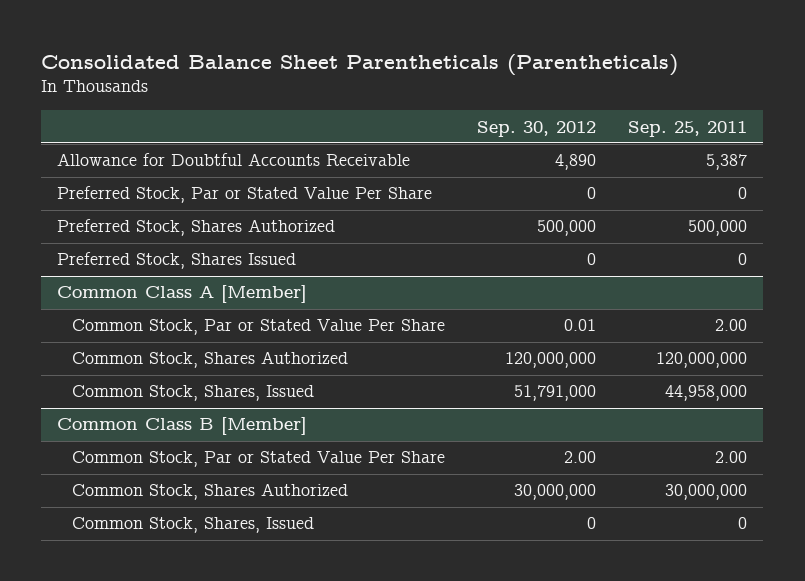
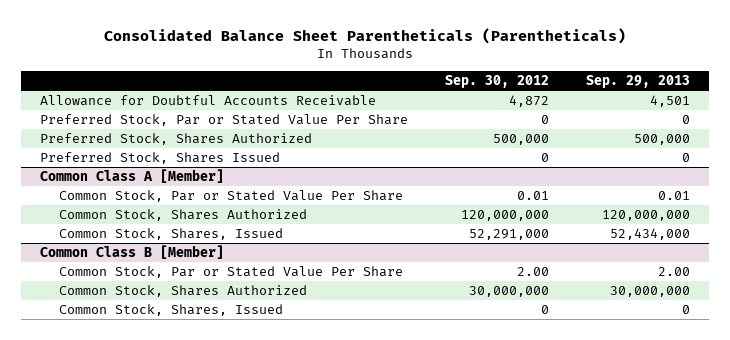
[628,120,748,137] Sep. 25, 2011 -> none
none -> [586,75,691,89] Sep. 29, 2013
[555,154,597,171] 4,890 -> [508,95,549,108] 4,872
[514,385,597,402] 51,791,000 -> [468,229,549,241] 52,291,000

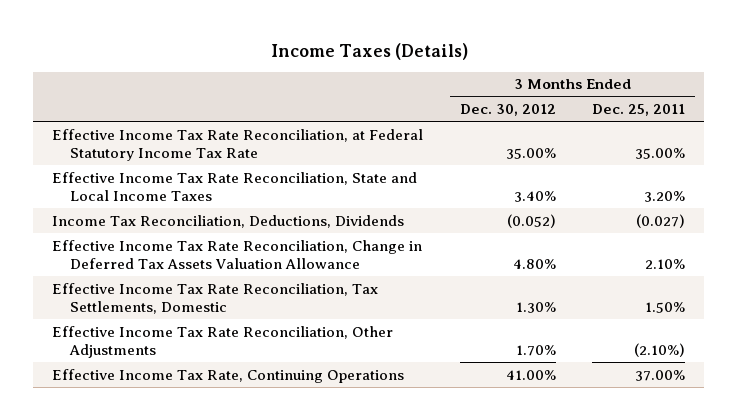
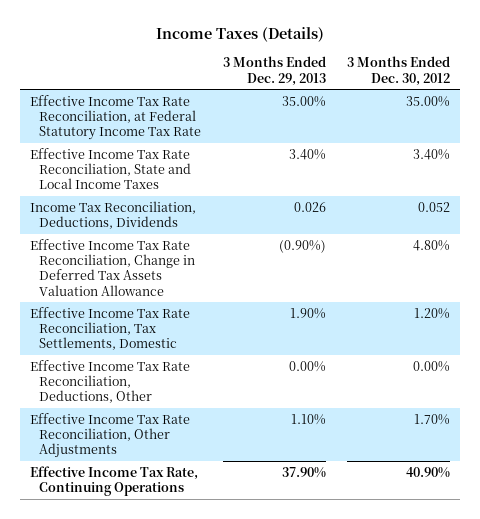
[592,104,686,117] Dec. 25, 2011 -> none
none -> [222,56,326,86] 3 Months Ended Dec. 29, 2013
[506,213,556,228] (0.052) -> [417,201,450,212] 0.052
[515,302,556,314] 1.30% -> [413,307,450,319] 1.20%
none -> [30,359,191,404] Effective Income Tax Rate Reconciliation, Deductions, Other
[505,369,556,380] 41.00% -> [405,466,450,478] 40.90%

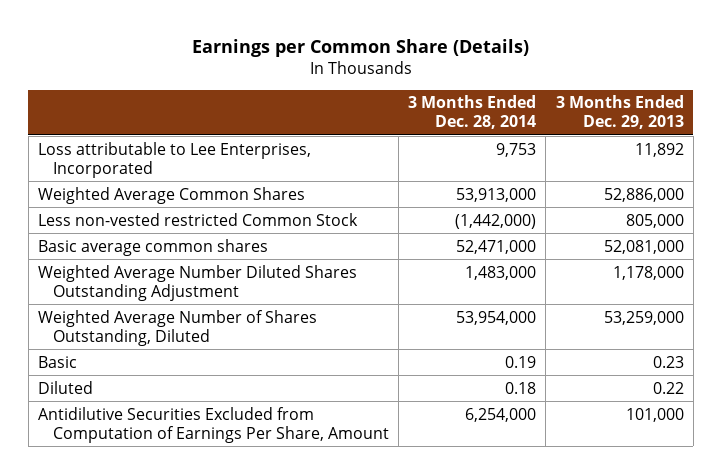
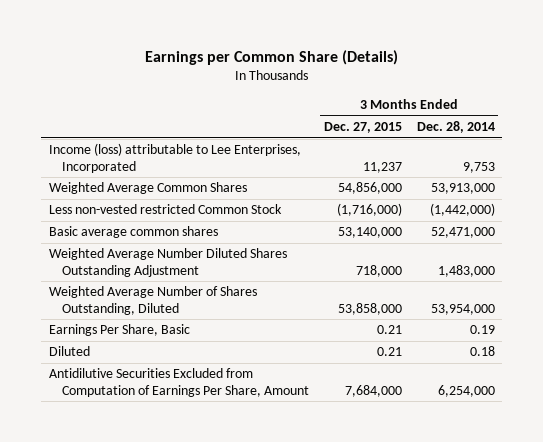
[555,95,684,130] 3 Months Ended Dec. 29, 2013 -> none
none -> [323,122,402,134] Dec. 27, 2015
[38,141,312,178] Loss attributable to Lee Enterprises, Incorporated -> [48,143,301,173] Income (loss) attributable to Lee Enterprises, Incorporated
[38,355,78,368] Basic -> [48,324,190,337] Earnings Per Share, Basic

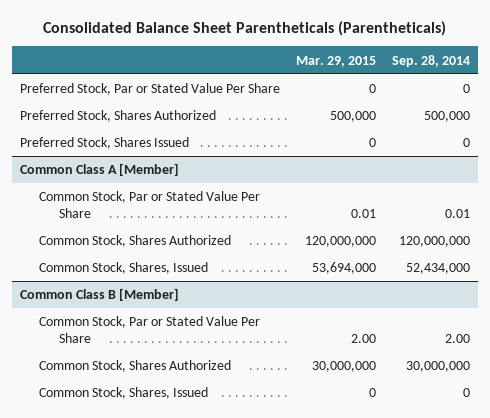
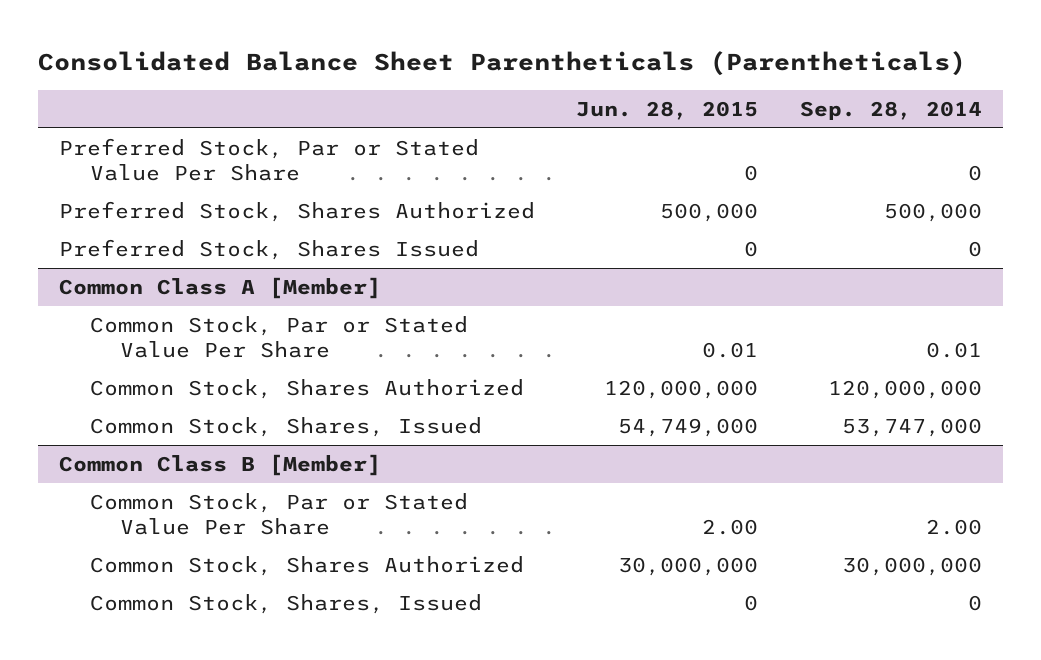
[295,55,376,67] Mar. 29, 2015 -> none
none -> [576,100,759,120] Jun. 28, 2015
[405,263,470,275] 52,434,000 -> [841,418,982,438] 53,747,000

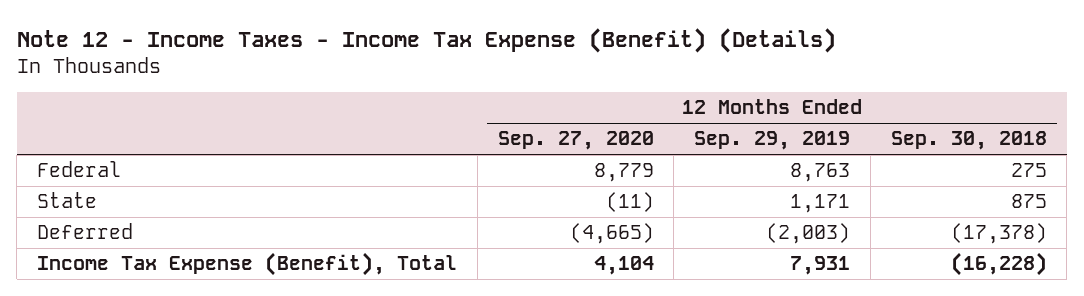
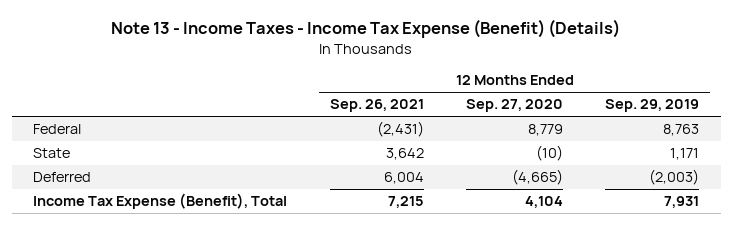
[16,27,836,53] Note 12 - Income Taxes - Income Tax Expense (Benefit) (Details) -> [111,19,621,39] Note 13 - Income Taxes - Income Tax Expense (Benefit) (Details)
[890,131,1047,151] Sep. 30, 2018 -> none
none -> [329,99,424,113] Sep. 26, 2021
[605,192,654,213] (11) -> [536,145,564,162] (10)

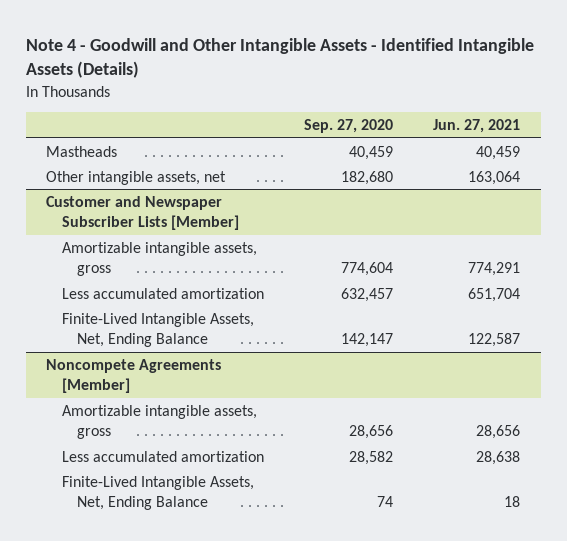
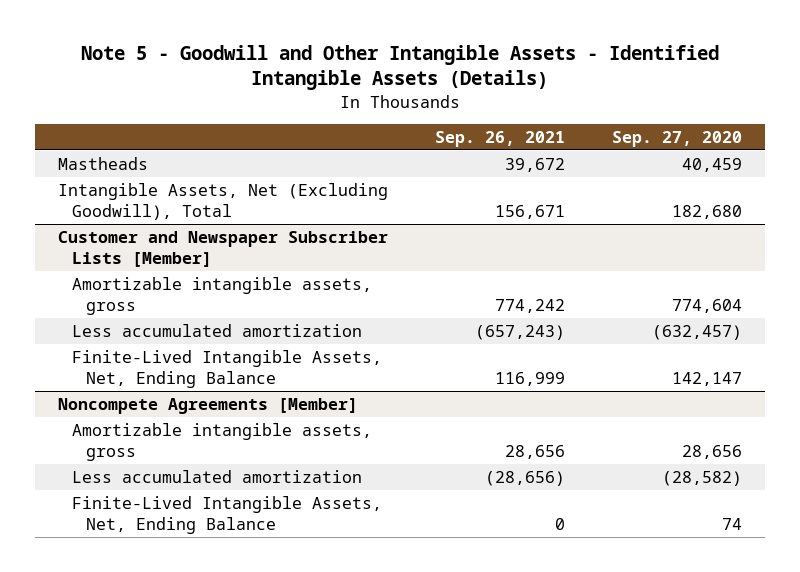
[26,37,535,79] Note 4 - Goodwill and Other Intangible Assets - Identified Intangible Assets (Details) -> [81,45,720,91] Note 5 - Goodwill and Other Intangible Assets - Identified Intangible Assets (Details)
[433,119,521,134] Jun. 27, 2021 -> none
none -> [435,130,566,147] Sep. 26, 2021
[46,170,227,185] Other intangible assets, net -> [58,182,389,221] Intangible Assets, Net (Excluding Goodwill), Total
[341,287,394,302] 632,457 -> [651,324,742,340] (632,457)
[349,450,394,465] 28,582 -> [661,470,742,486] (28,582)

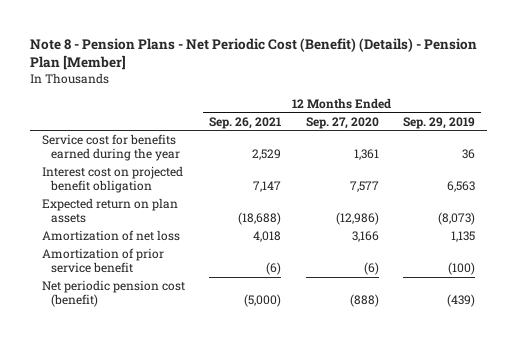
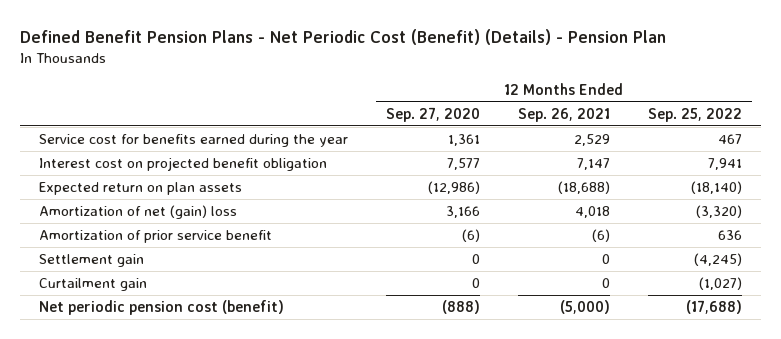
[30,37,478,70] Note 8 - Pension Plans - Net Periodic Cost (Benefit) (Details) - Pension Plan [Member] -> [19,28,666,45] Defined Benefit Pension Plans - Net Periodic Cost (Benefit) (Details) - Pension Plan
[402,116,475,129] Sep. 29, 2019 -> none
none -> [648,107,743,122] Sep. 25, 2022
[42,230,181,242] Amortization of net loss -> [38,205,237,220] Amortization of net (gain) loss
none -> [38,254,144,268] Settlement gain
none -> [38,278,147,292] Curtailment gain

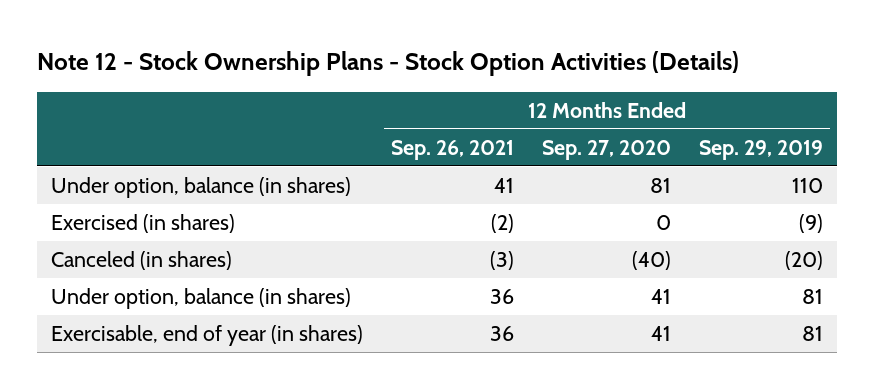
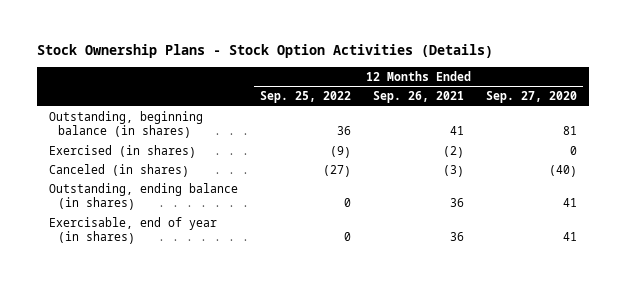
[37,51,740,77] Note 12 - Stock Ownership Plans - Stock Option Activities (Details) -> [37,44,494,59] Stock Ownership Plans - Stock Option Activities (Details)
[699,139,824,160] Sep. 29, 2019 -> none
none -> [259,91,351,104] Sep. 25, 2022
[51,177,352,199] Under option, balance (in shares) -> [48,110,203,139] Outstanding, beginning balance (in shares)
[51,288,352,310] Under option, balance (in shares) -> [48,182,238,211] Outstanding, ending balance (in shares)

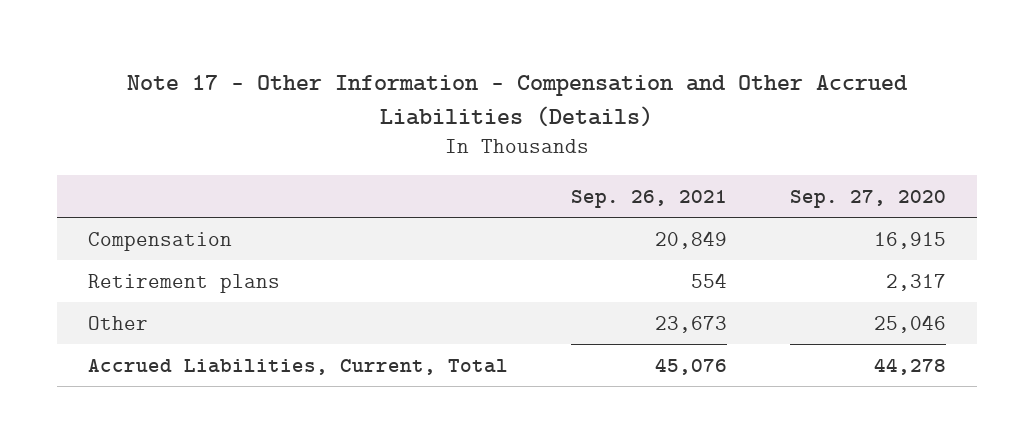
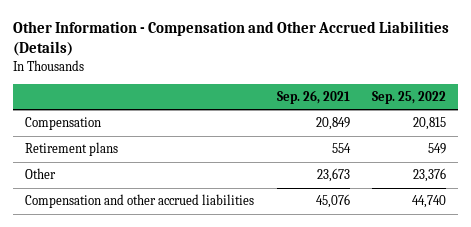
[126,75,908,127] Note 17 - Other Information - Compensation and Other Accrued Liabilities (Details) -> [13,21,450,57] Other Information - Compensation and Other Accrued Liabilities (Details)
[789,189,946,208] Sep. 27, 2020 -> none
none -> [372,90,447,104] Sep. 25, 2022
[88,358,509,375] Accrued Liabilities, Current, Total -> [24,194,254,209] Compensation and other accrued liabilities

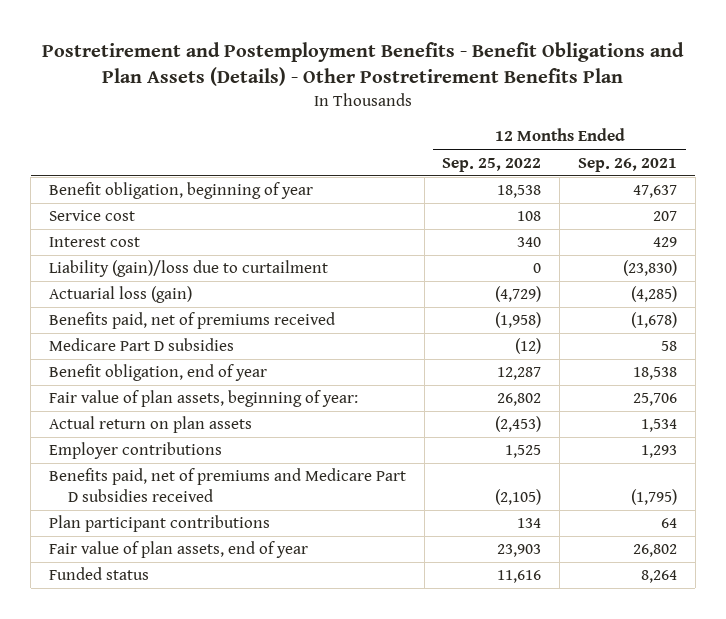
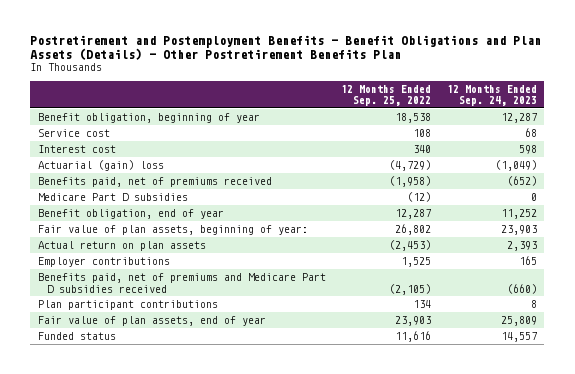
[577,157,677,172] Sep. 26, 2021 -> none
none -> [446,84,537,107] 12 Months Ended Sep. 24, 2023
[48,260,328,278] Liability (gain)/loss due to curtailment -> none
[48,286,192,304] Actuarial loss (gain) -> [37,160,164,172] Actuarial (gain) loss

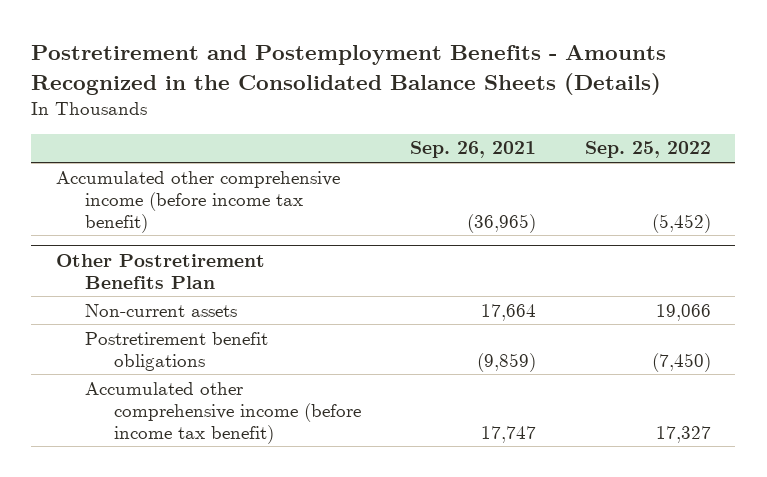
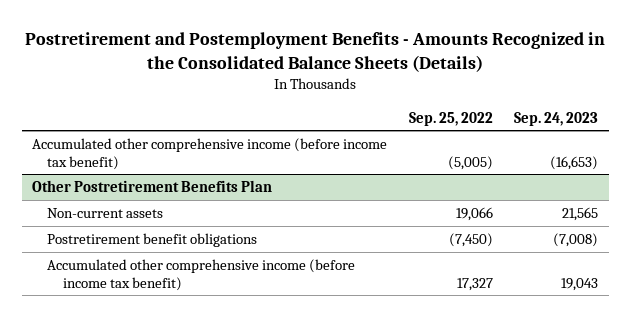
[409,141,536,159] Sep. 26, 2021 -> none
none -> [514,111,599,126] Sep. 24, 2023
[651,213,711,233] (5,452) -> [447,155,493,170] (5,005)

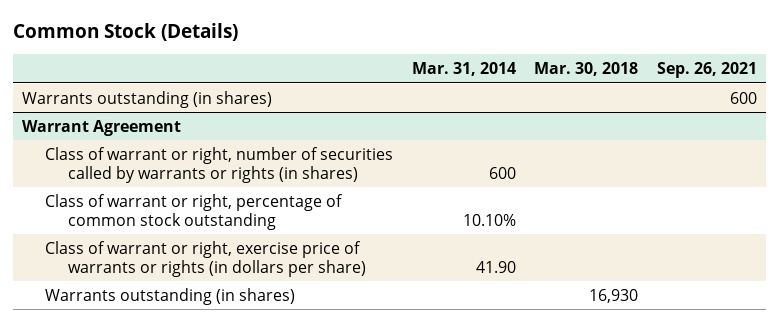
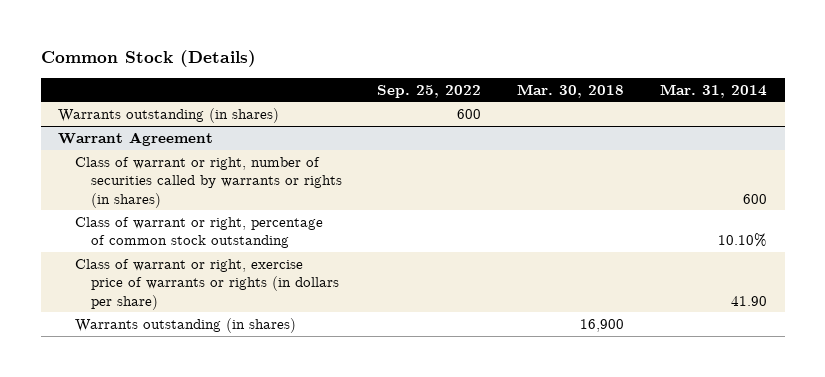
[656,62,757,79] Sep. 26, 2021 -> none
none -> [377,84,482,98] Sep. 25, 2022
[589,288,639,303] 16,930 -> [580,318,625,332] 16,900

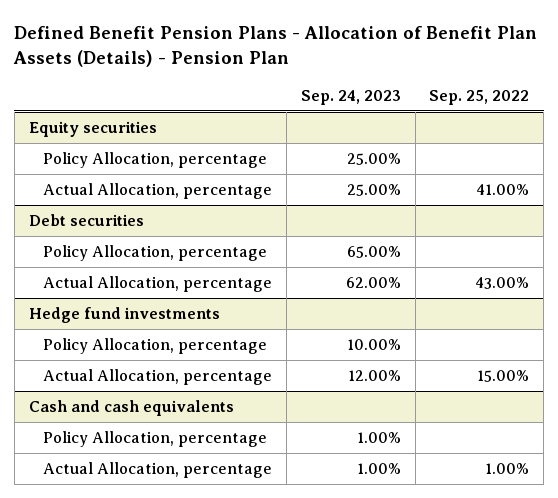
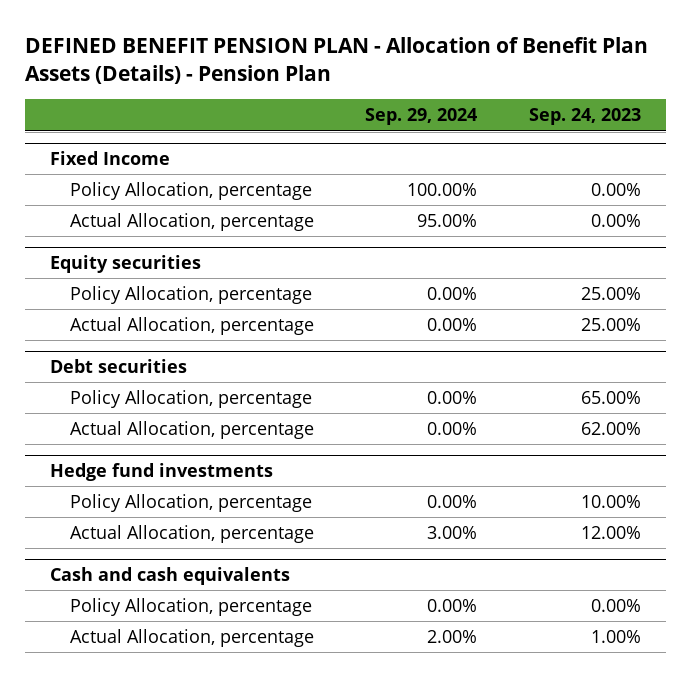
[13,26,538,67] Defined Benefit Pension Plans - Allocation of Benefit Plan Assets (Details) - Pension Plan -> [24,36,648,85] DEFINED BENEFIT PENSION PLAN - Allocation of Benefit Plan Assets (Details) - Pension Plan
[429,89,530,105] Sep. 25, 2022 -> none
none -> [365,108,478,126] Sep. 29, 2024
none -> [50,151,171,166] Fixed Income
none -> [70,182,313,201] Policy Allocation, percentage
none -> [70,213,315,232] Actual Allocation, percentage
[356,431,401,443] 1.00% -> [590,599,641,613] 0.00%

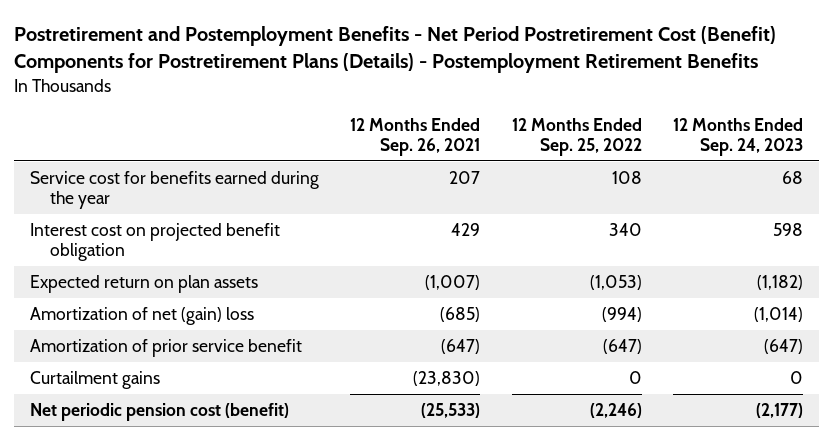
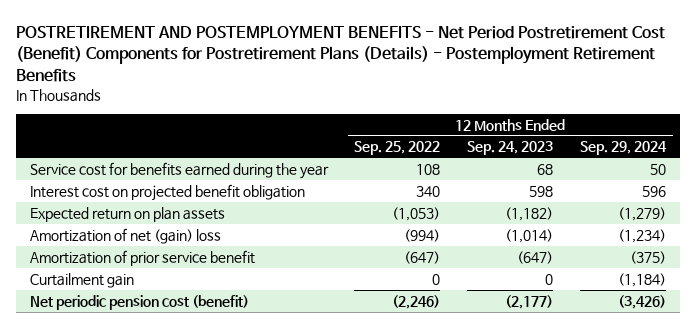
[14,26,777,74] Postretirement and Postemployment Benefits - Net Period Postretirement Cost (Benefit) Components for Postretirement Plans (Details) - Postemployment Retirement Benefits -> [16,25,666,83] POSTRETIREMENT AND POSTEMPLOYMENT BENEFITS - Net Period Postretirement Cost (Benefit) Components for Postretirement Plans (Details) - Postemployment Retirement Benefits
[350,117,481,157] 12 Months Ended Sep. 26, 2021 -> none
none -> [580,141,668,156] Sep. 29, 2024
[29,370,160,389] Curtailment gains -> [29,272,134,288] Curtailment gain

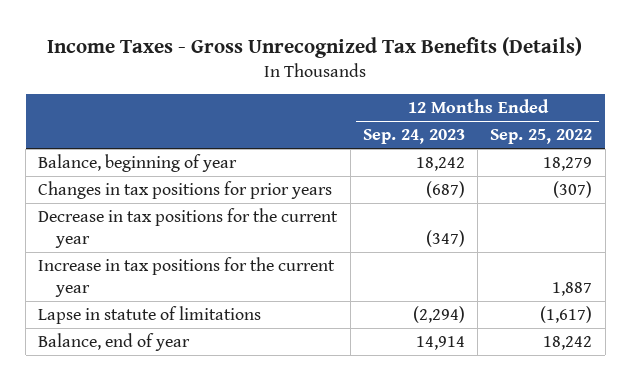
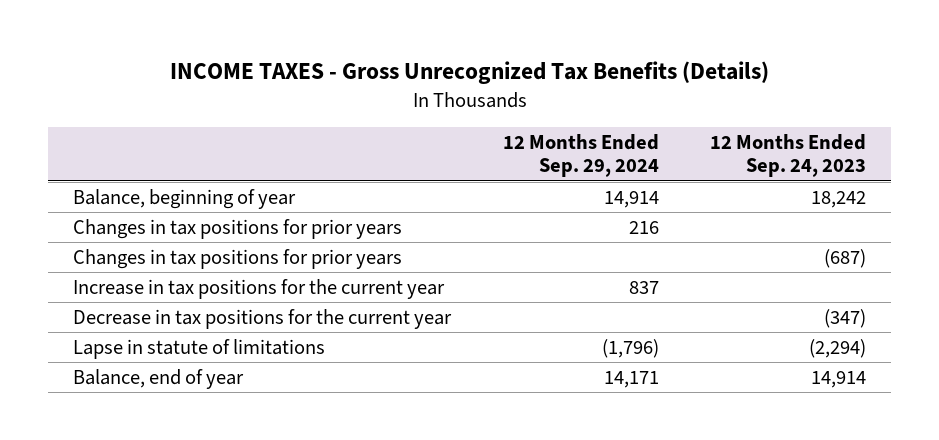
[47,36,583,58] Income Taxes - Gross Unrecognized Tax Benefits (Details) -> [169,61,769,85] INCOME TAXES - Gross Unrecognized Tax Benefits (Details)
[490,129,593,145] Sep. 25, 2022 -> none
none -> [502,133,659,178] 12 Months Ended Sep. 29, 2024
none -> [73,218,403,239] Changes in tax positions for prior years
[38,207,339,248] Decrease in tax positions for the current year -> [73,308,453,329] Decrease in tax positions for the current year

